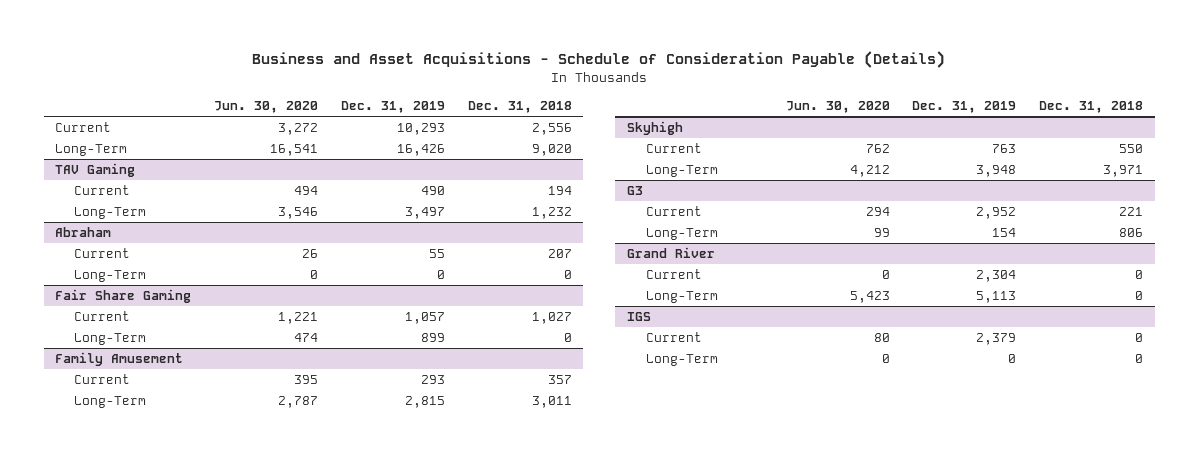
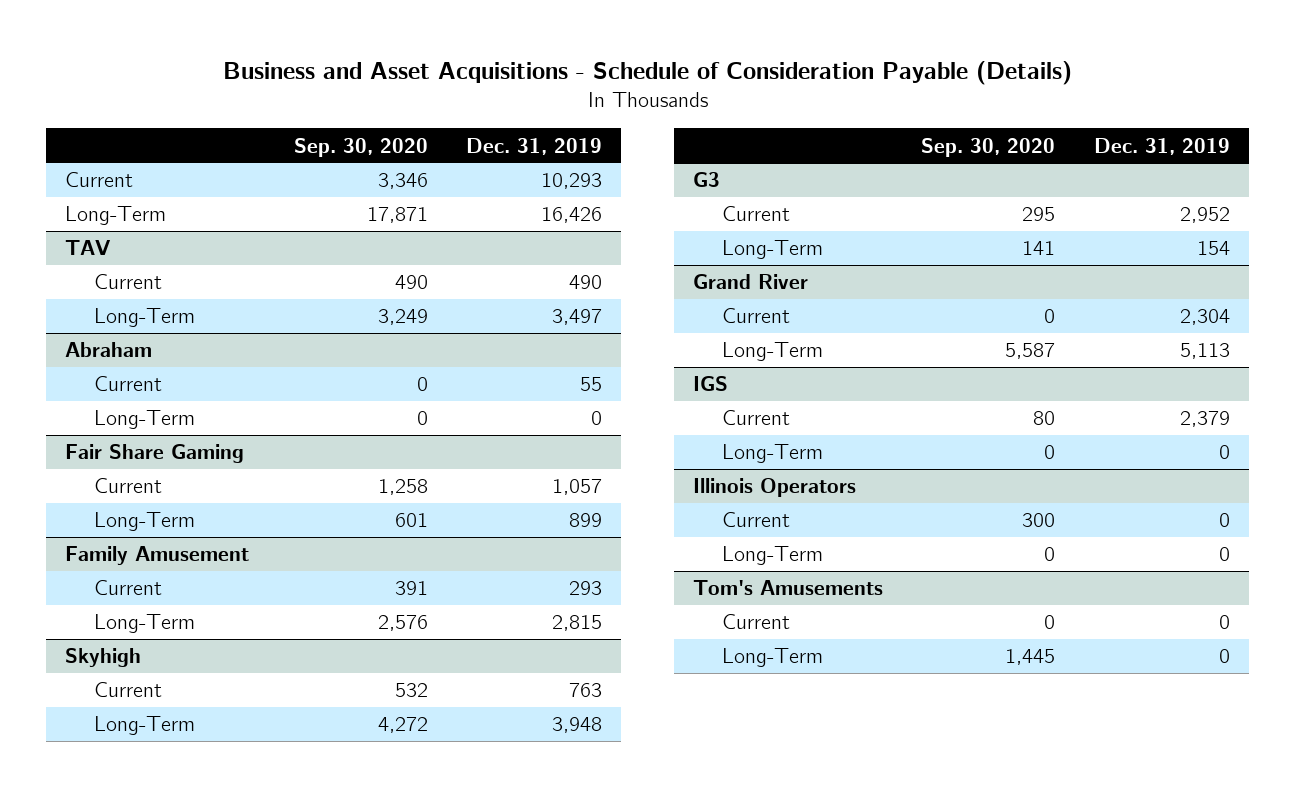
[214,100,319,113] Jun. 30, 2020 -> none
[467,100,572,113] Dec. 31, 2018 -> none
none -> [293,137,428,157] Sep. 30, 2020
[55,163,136,178] TAV Gaming -> [65,240,112,256] TAV
none -> [693,478,857,498] Illinois Operators
none -> [722,512,791,528] Current
none -> [722,546,824,566] Long-Term
none -> [693,580,884,596] Tom's Amusements
none -> [722,614,791,630] Current
none -> [722,648,824,668] Long-Term

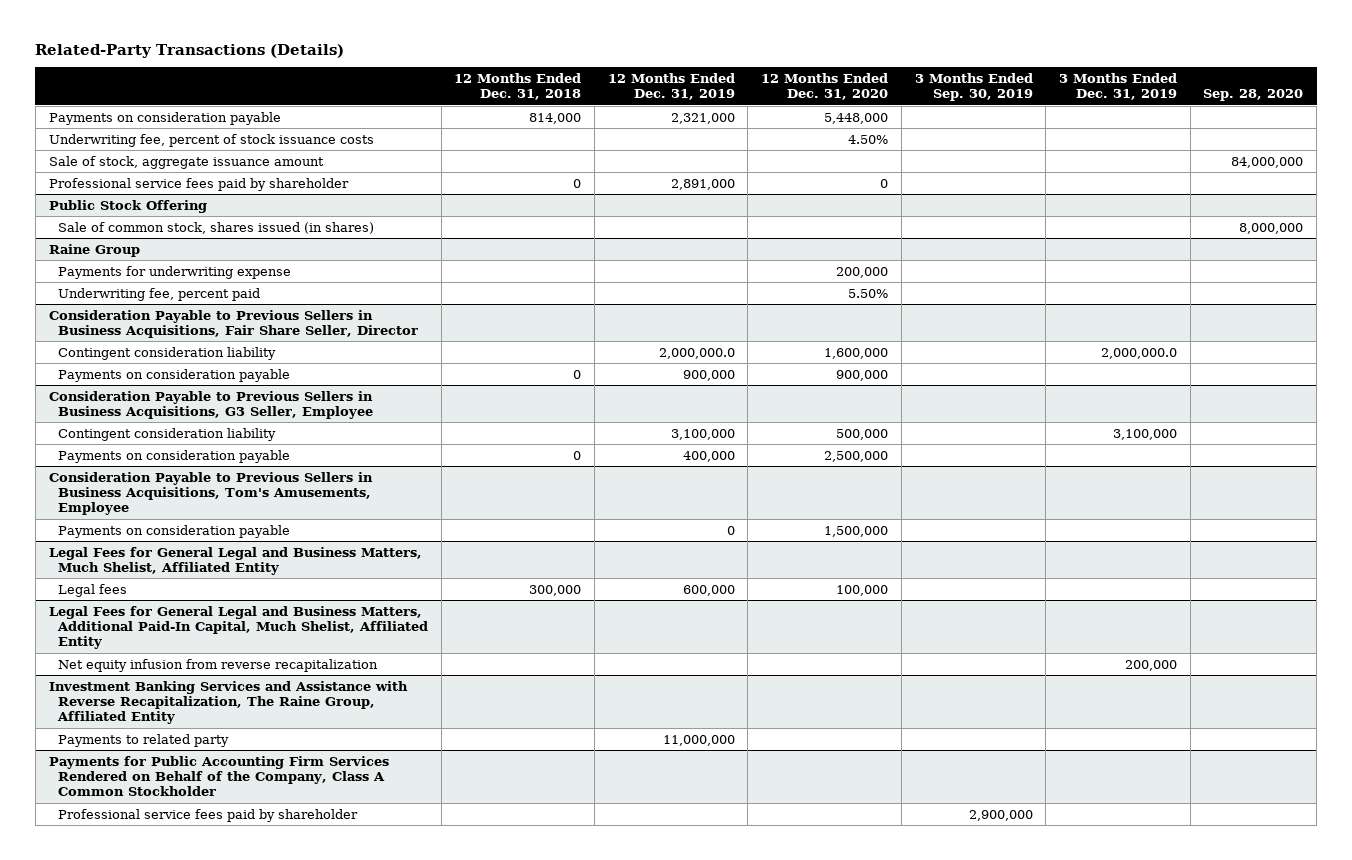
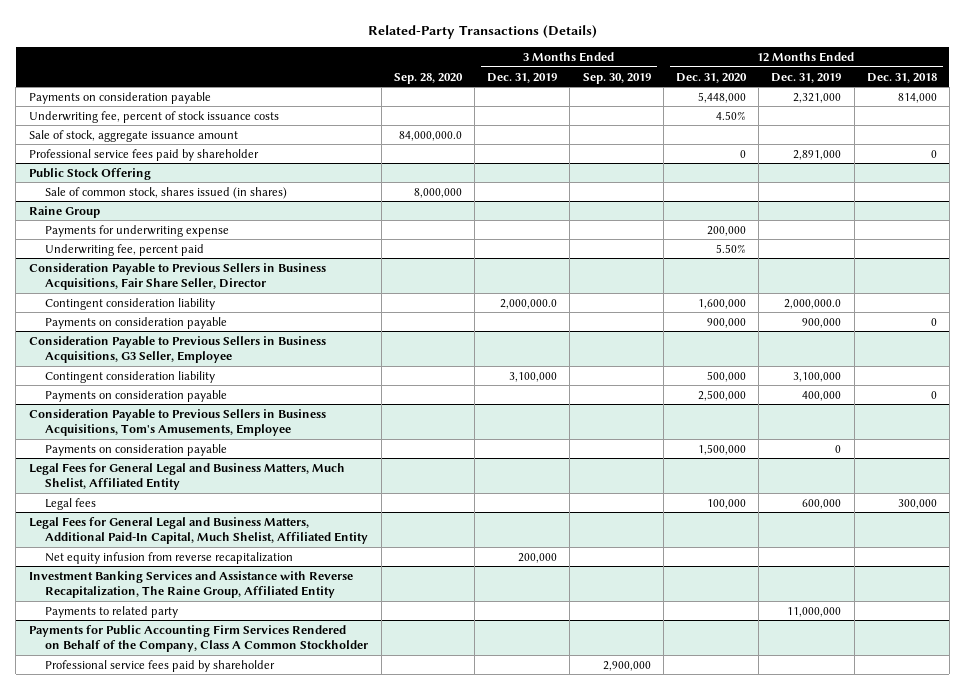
[1231,156,1304,168] 84,000,000 -> [398,130,462,141] 84,000,000.0

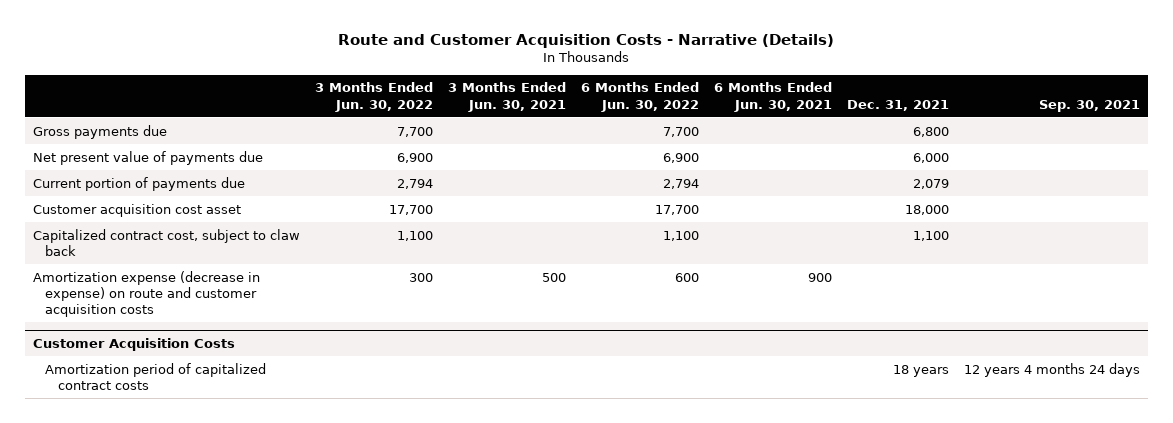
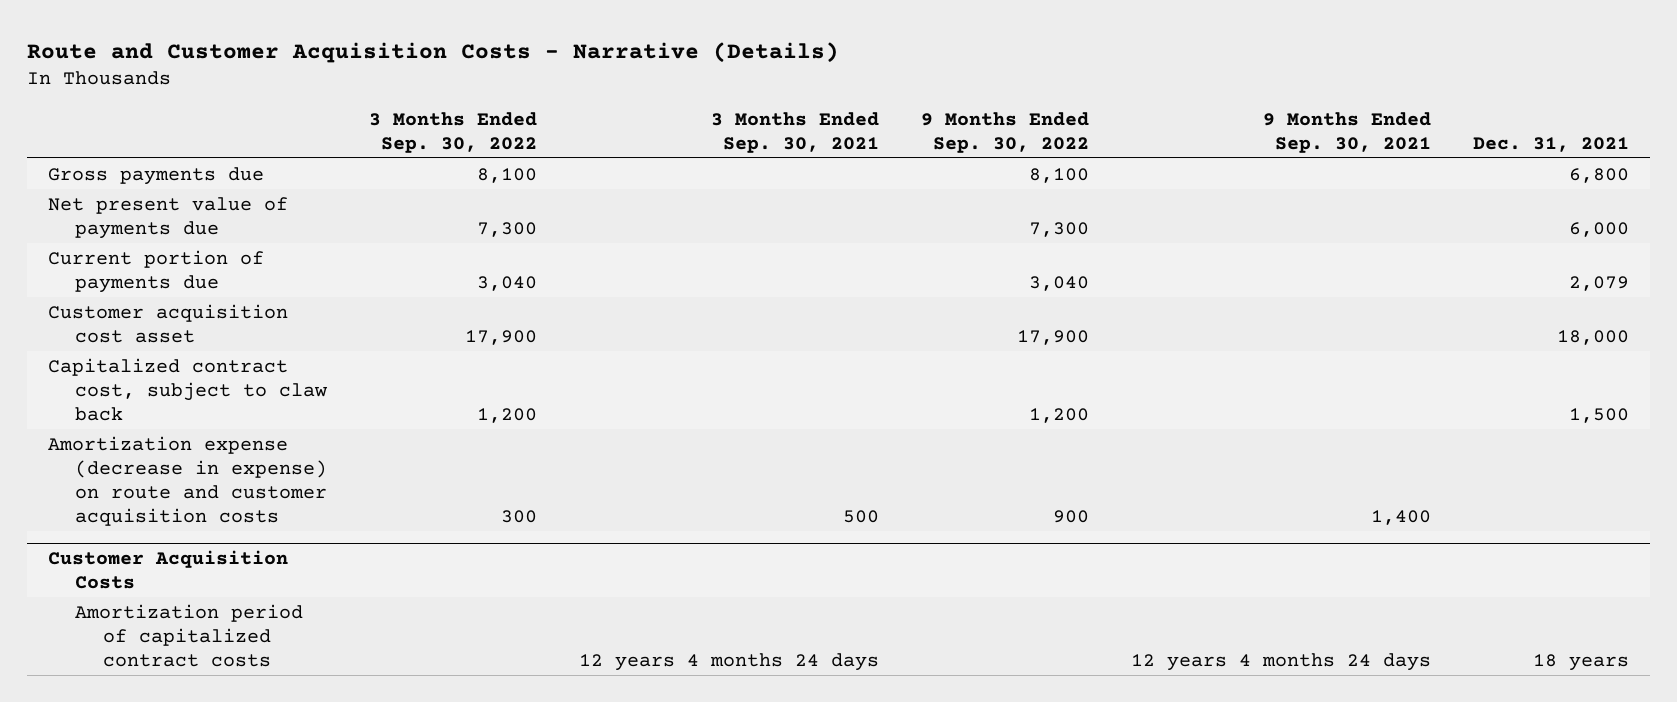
[314,82,433,112] 3 Months Ended Jun. 30, 2022 -> none
[447,82,566,112] 3 Months Ended Jun. 30, 2021 -> none
[580,82,699,112] 6 Months Ended Jun. 30, 2022 -> none
[713,82,832,112] 6 Months Ended Jun. 30, 2021 -> none
[1039,99,1141,112] Sep. 30, 2021 -> none
none -> [369,111,538,153] 3 Months Ended Sep. 30, 2022
none -> [711,111,880,153] 3 Months Ended Sep. 30, 2021
none -> [921,111,1090,153] 9 Months Ended Sep. 30, 2022
none -> [1263,111,1432,153] 9 Months Ended Sep. 30, 2021
[913,230,950,241] 1,100 -> [1568,407,1629,423] 1,500

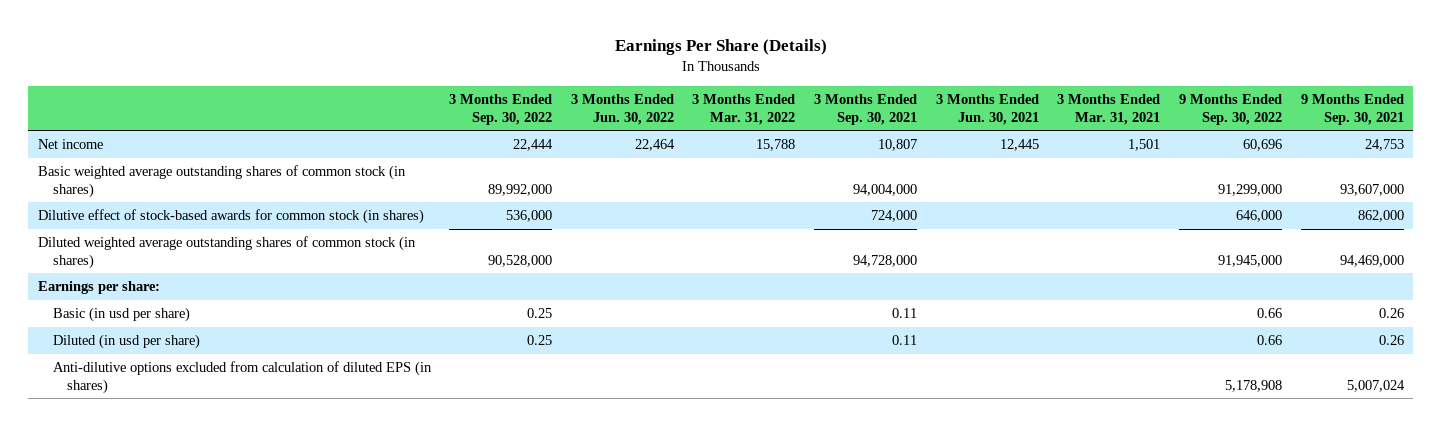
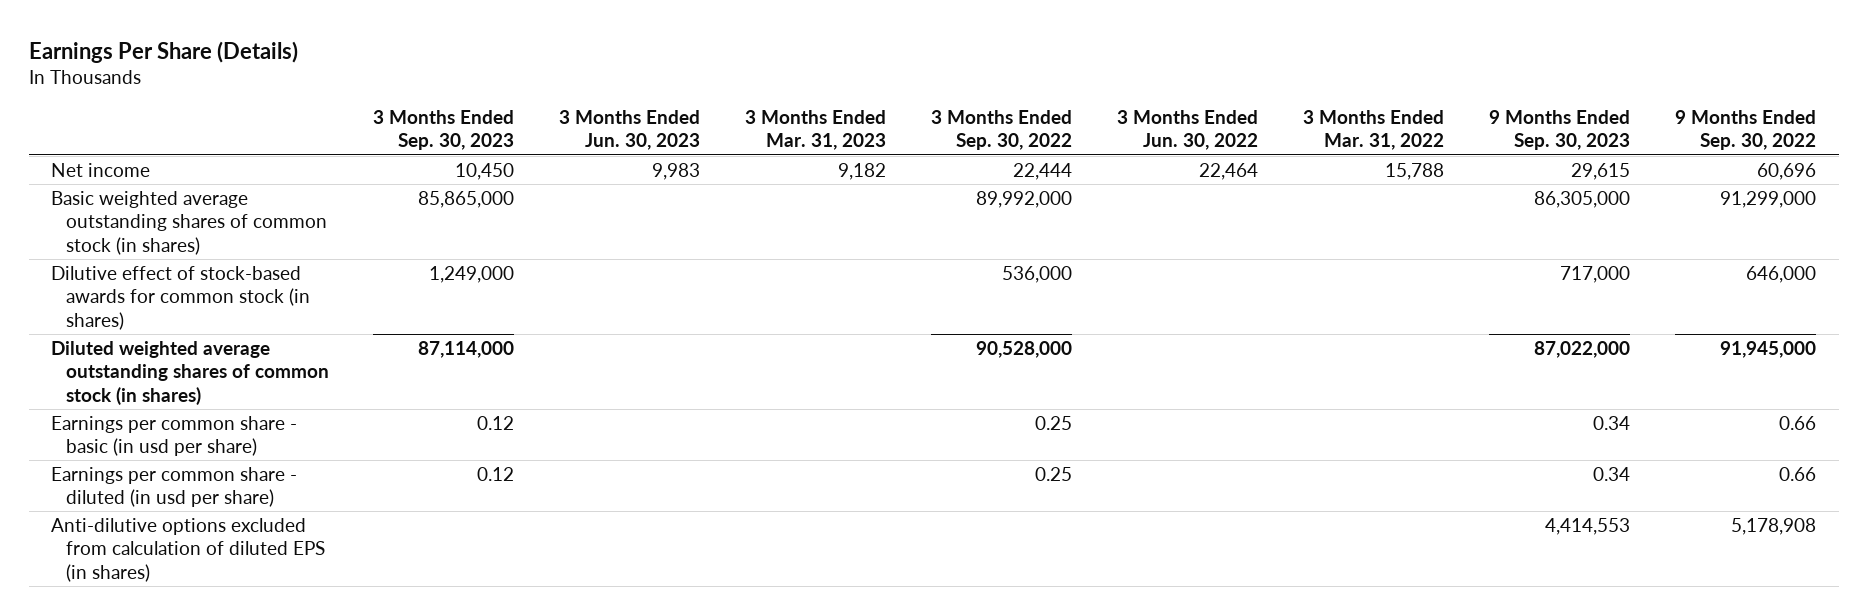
[814,94,918,125] 3 Months Ended Sep. 30, 2021 -> none
[935,94,1039,125] 3 Months Ended Jun. 30, 2021 -> none
[1057,94,1161,125] 3 Months Ended Mar. 31, 2021 -> none
[1300,94,1404,125] 9 Months Ended Sep. 30, 2021 -> none
none -> [373,110,515,151] 3 Months Ended Sep. 30, 2023
none -> [559,110,701,151] 3 Months Ended Jun. 30, 2023
none -> [745,110,887,151] 3 Months Ended Mar. 31, 2023
none -> [1489,110,1631,151] 9 Months Ended Sep. 30, 2023
[37,281,160,295] Earnings per share: -> none
[52,307,190,323] Basic (in usd per share) -> [51,415,298,457] Earnings per common share - basic (in usd per share)
[52,334,200,350] Diluted (in usd per share) -> [51,466,298,508] Earnings per common share - diluted (in usd per share)

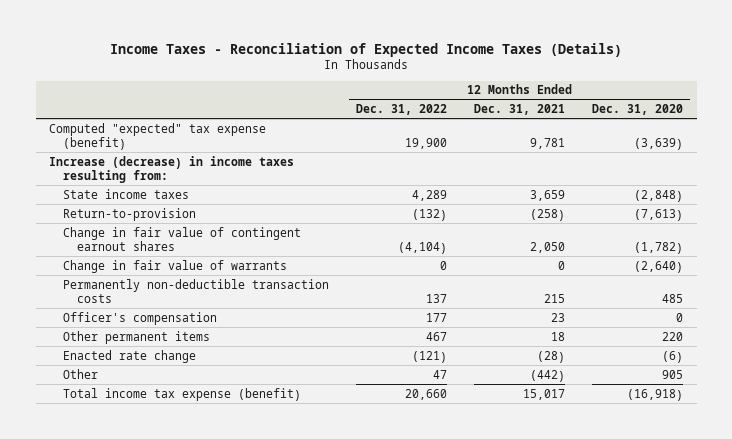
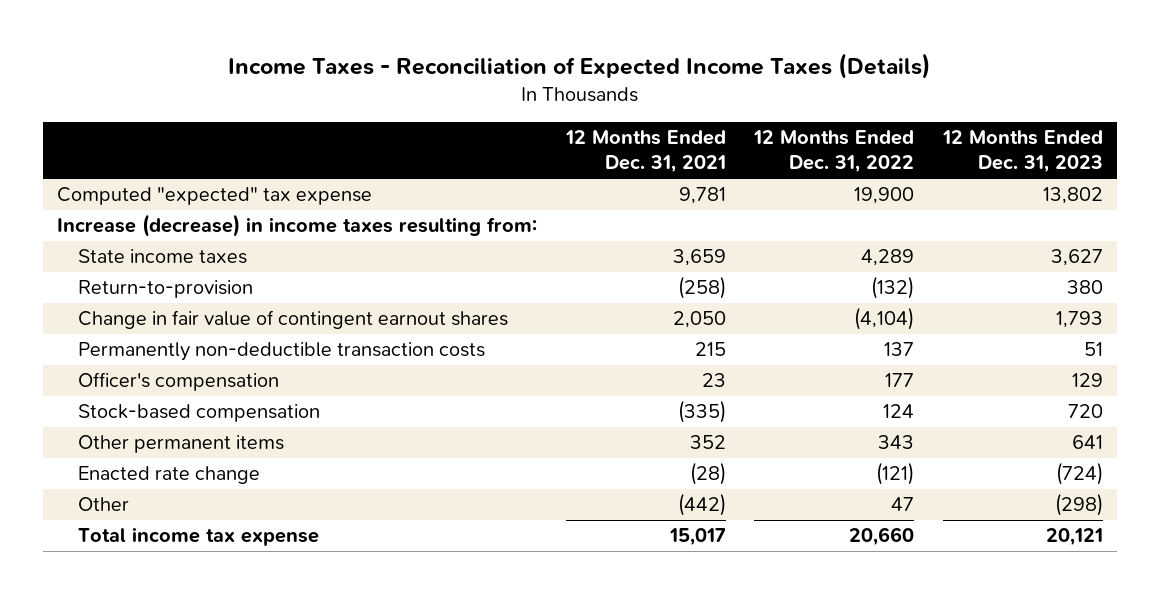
[592,103,684,115] Dec. 31, 2020 -> none
none -> [941,130,1103,174] 12 Months Ended Dec. 31, 2023
[49,122,267,150] Computed "expected" tax expense (benefit) -> [57,187,373,206] Computed "expected" tax expense
[63,259,288,273] Change in fair value of warrants -> none
none -> [78,404,321,423] Stock-based compensation
[426,331,448,341] 467 -> [878,435,915,450] 343
[551,331,566,341] 18 -> [689,435,726,450] 352
[63,387,302,401] Total income tax expense (benefit) -> [78,527,320,547] Total income tax expense

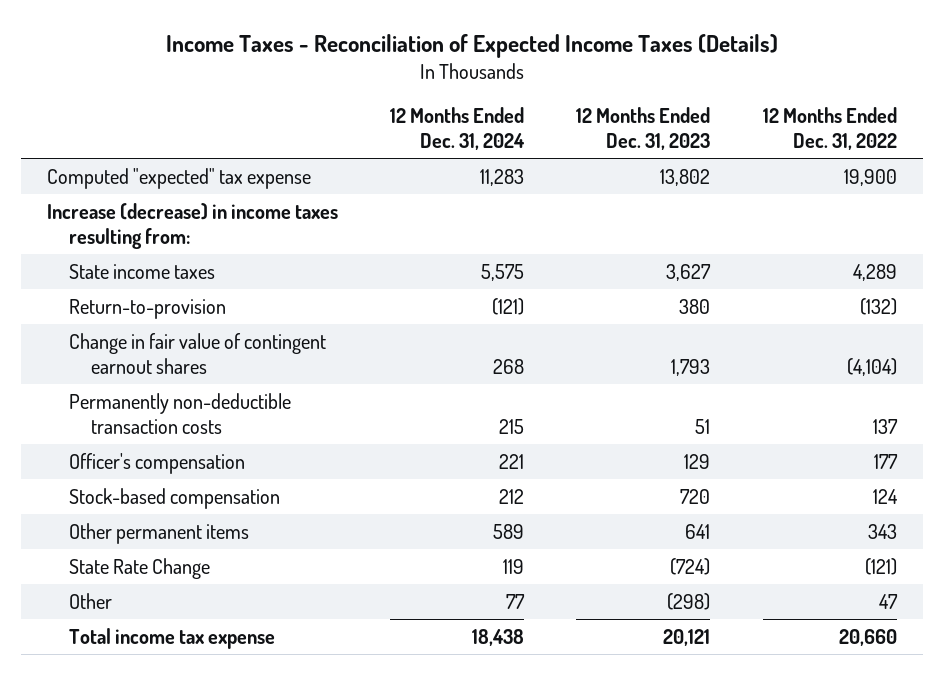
[564,130,726,174] 12 Months Ended Dec. 31, 2021 -> none
none -> [389,107,525,151] 12 Months Ended Dec. 31, 2024
[78,466,261,485] Enacted rate change -> [69,557,211,579] State Rate Change

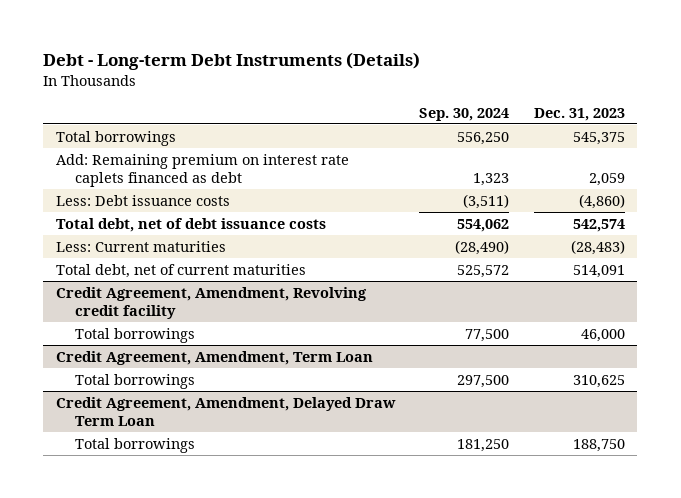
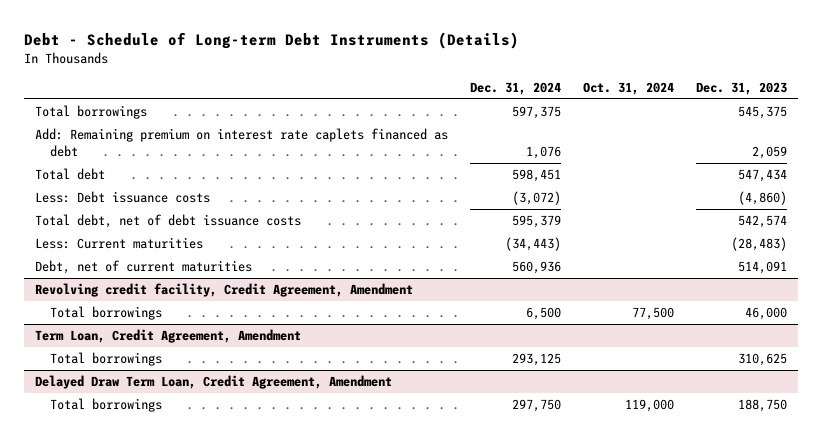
[43,52,421,71] Debt - Long-term Debt Instruments (Details) -> [24,31,520,49] Debt - Schedule of Long-term Debt Instruments (Details)
[419,107,510,121] Sep. 30, 2024 -> none
none -> [470,82,562,96] Dec. 31, 2024
none -> [583,82,675,96] Oct. 31, 2024
none -> [35,168,106,181] Total debt
[55,263,306,278] Total debt, net of current maturities -> [35,260,253,275] Debt, net of current maturities
[55,286,367,320] Credit Agreement, Amendment, Revolving credit facility -> [35,283,414,298] Revolving credit facility, Credit Agreement, Amendment
[55,350,373,365] Credit Agreement, Amendment, Term Loan -> [35,329,302,344] Term Loan, Credit Agreement, Amendment
[55,396,396,427] Credit Agreement, Amendment, Delayed Draw Term Loan -> [35,375,393,390] Delayed Draw Term Loan, Credit Agreement, Amendment

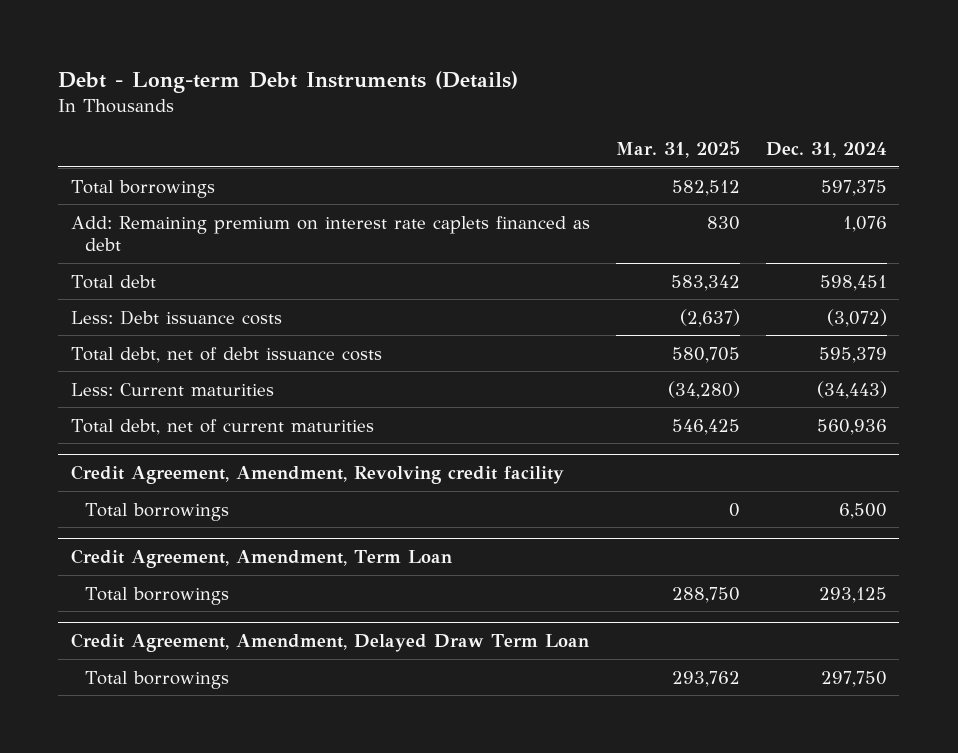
[24,31,520,49] Debt - Schedule of Long-term Debt Instruments (Details) -> [58,70,519,93] Debt - Long-term Debt Instruments (Details)
[583,82,675,96] Oct. 31, 2024 -> none
[695,82,787,96] Dec. 31, 2023 -> none
none -> [615,141,740,159] Mar. 31, 2025
[35,260,253,275] Debt, net of current maturities -> [71,418,375,435] Total debt, net of current maturities
[35,283,414,298] Revolving credit facility, Credit Agreement, Amendment -> [71,464,565,484] Credit Agreement, Amendment, Revolving credit facility
[35,329,302,344] Term Loan, Credit Agreement, Amendment -> [71,548,453,568] Credit Agreement, Amendment, Term Loan
[35,375,393,390] Delayed Draw Term Loan, Credit Agreement, Amendment -> [71,632,590,652] Credit Agreement, Amendment, Delayed Draw Term Loan

